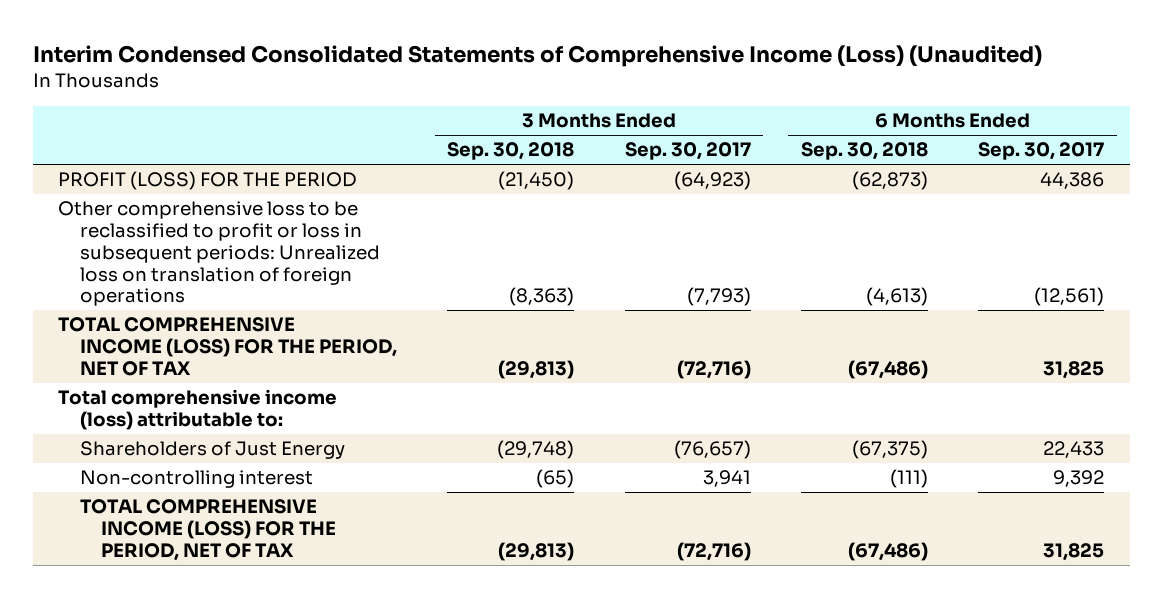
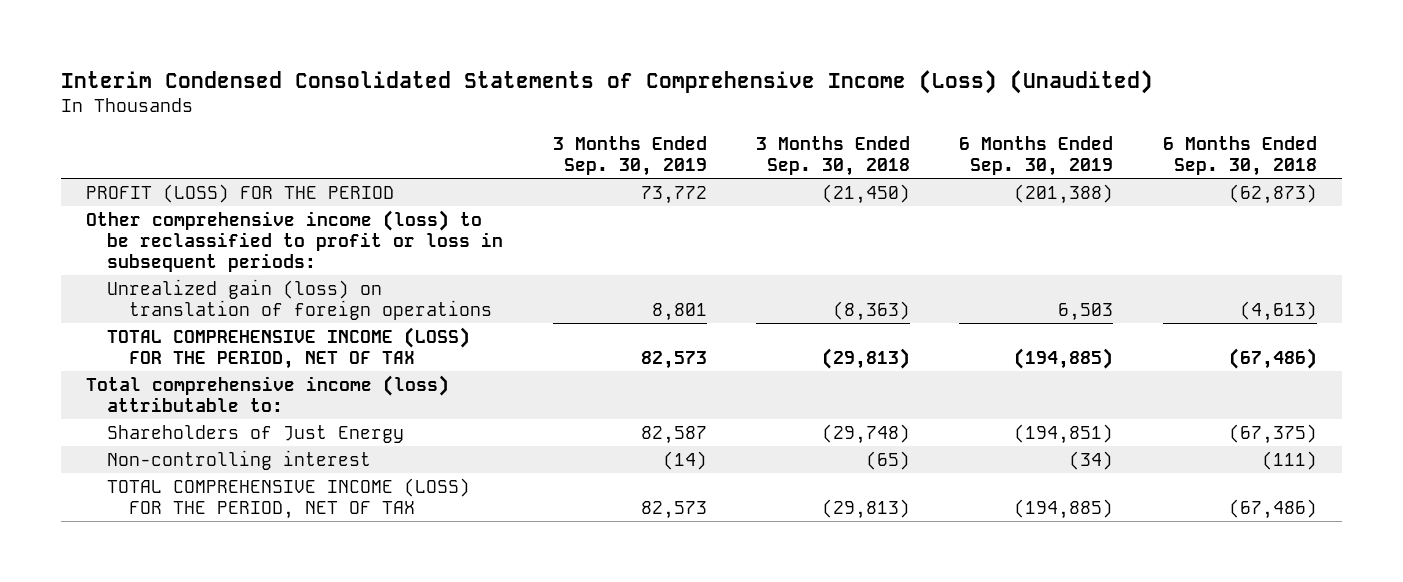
[624,142,751,161] Sep. 30, 2017 -> none
[978,142,1105,161] Sep. 30, 2017 -> none
none -> [552,135,707,176] 3 Months Ended Sep. 30, 2019
none -> [959,135,1114,176] 6 Months Ended Sep. 30, 2019
none -> [85,209,504,272] Other comprehensive income (loss) to be reclassified to profit or loss in subsequent periods:
[58,201,380,307] Other comprehensive loss to be reclassified to profit or loss in subsequent periods: Unrealized loss on translation of foreign operations -> [107,278,492,320] Unrealized gain (loss) on translation of foreign operations

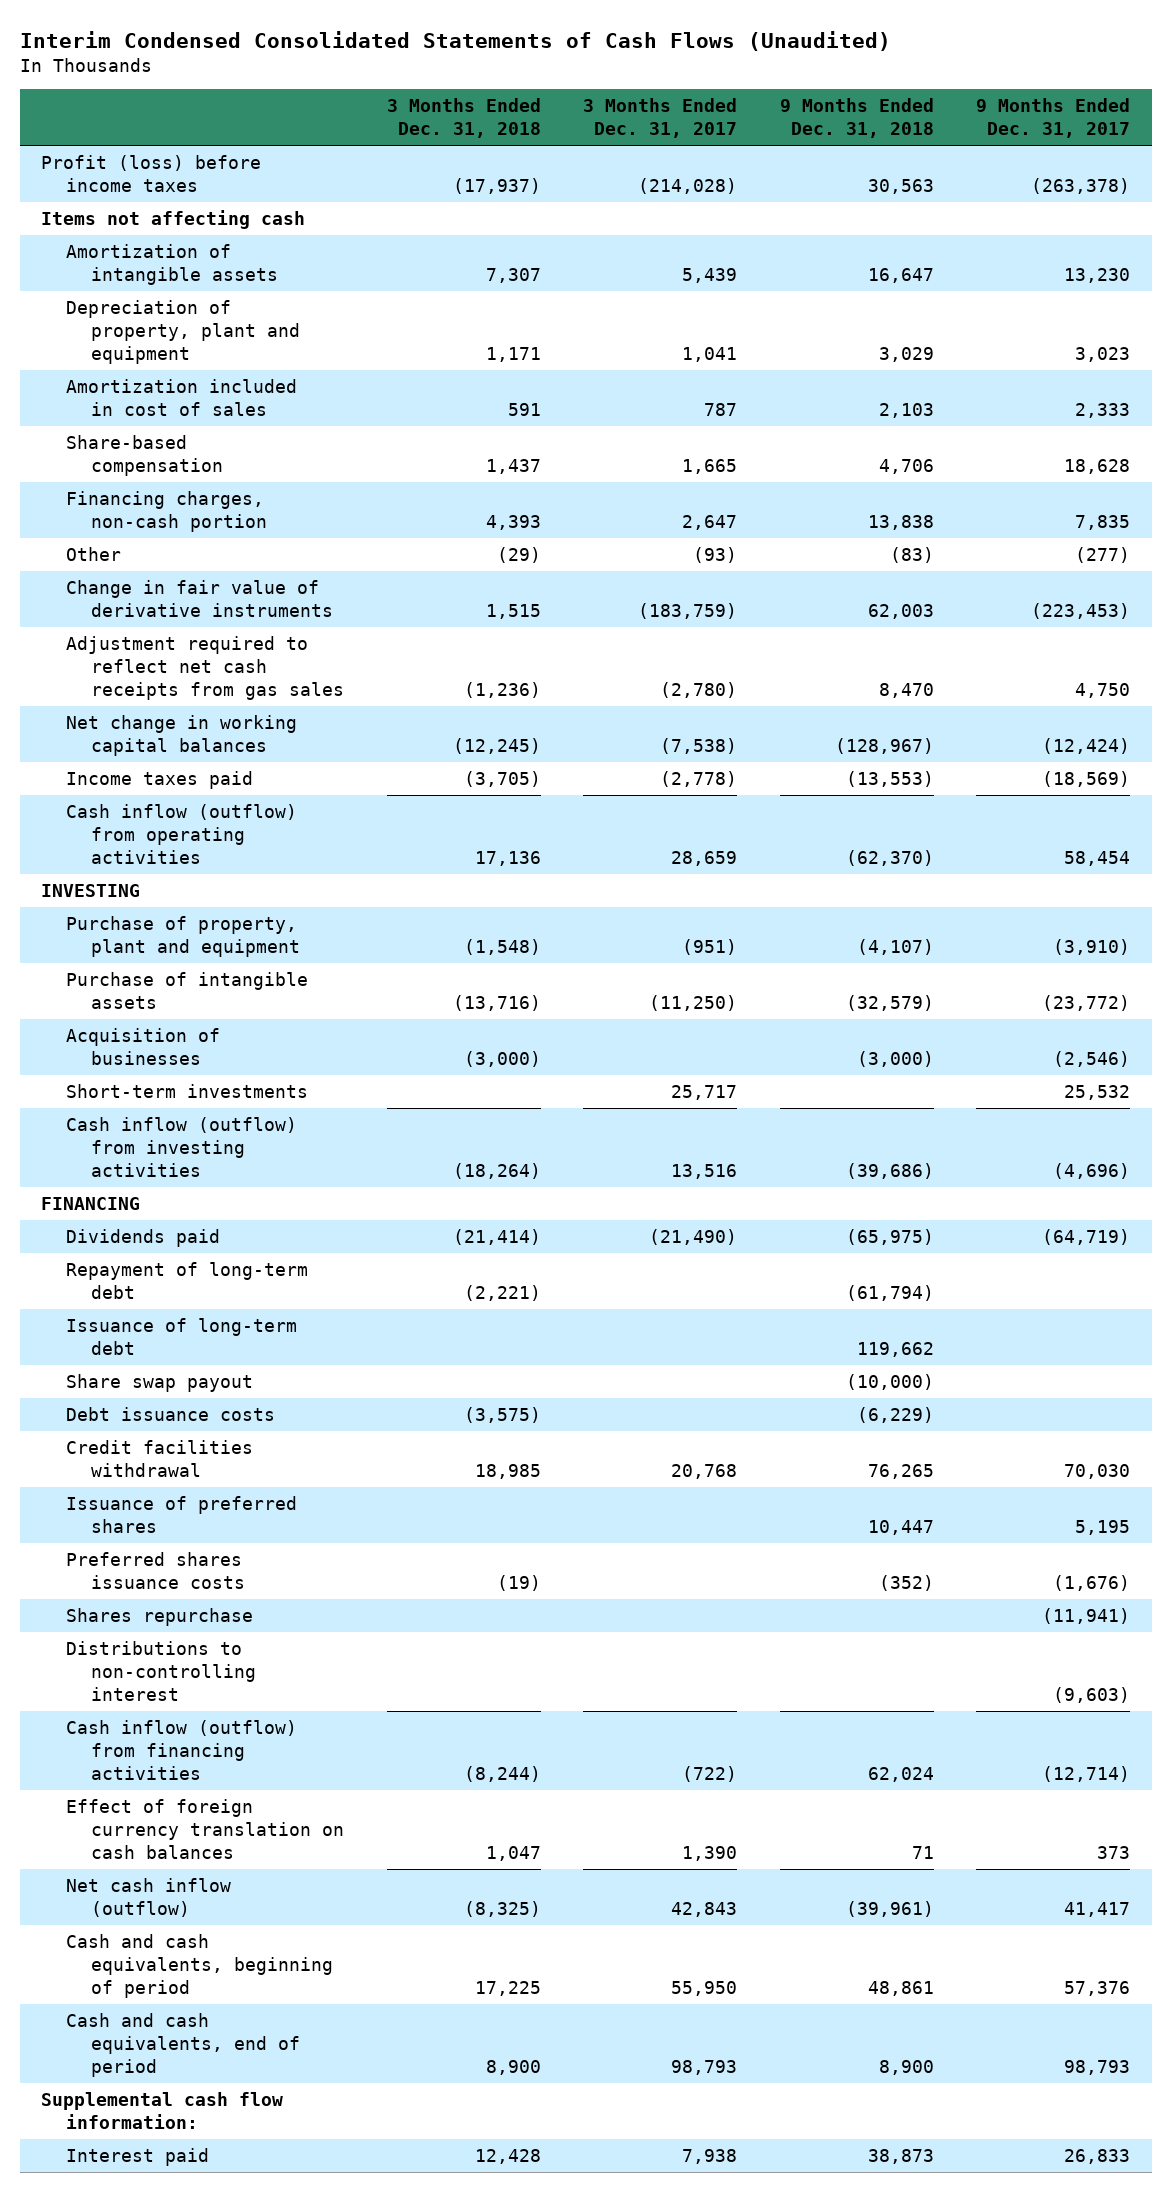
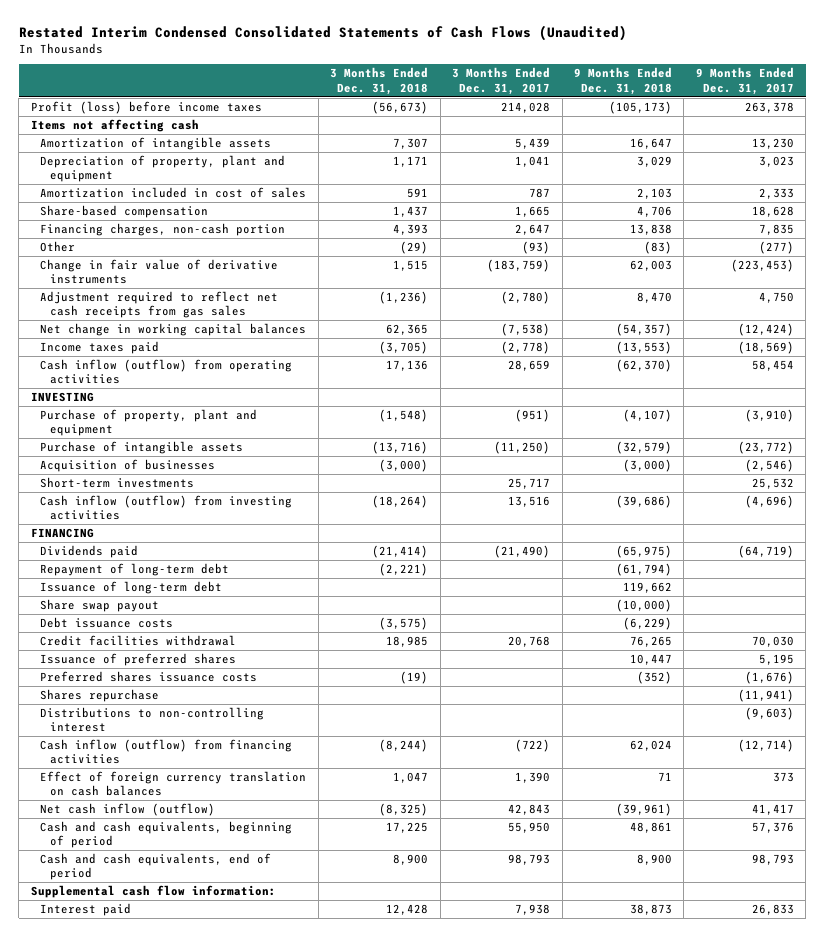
[20,30,892,51] Interim Condensed Consolidated Statements of Cash Flows (Unaudited) -> [18,25,627,42] Restated Interim Condensed Consolidated Statements of Cash Flows (Unaudited)
[452,177,541,194] (17,937) -> [372,101,429,115] (56,673)
[638,177,738,194] (214,028) -> [501,102,551,114] 214,028
[867,178,934,194] 30,563 -> [609,101,673,115] (105,173)
[1031,177,1131,194] (263,378) -> [744,102,794,114] 263,378
[452,737,541,754] (12,245) -> [386,324,429,336] 62,365
[834,737,934,754] (128,967) -> [616,323,673,337] (54,357)

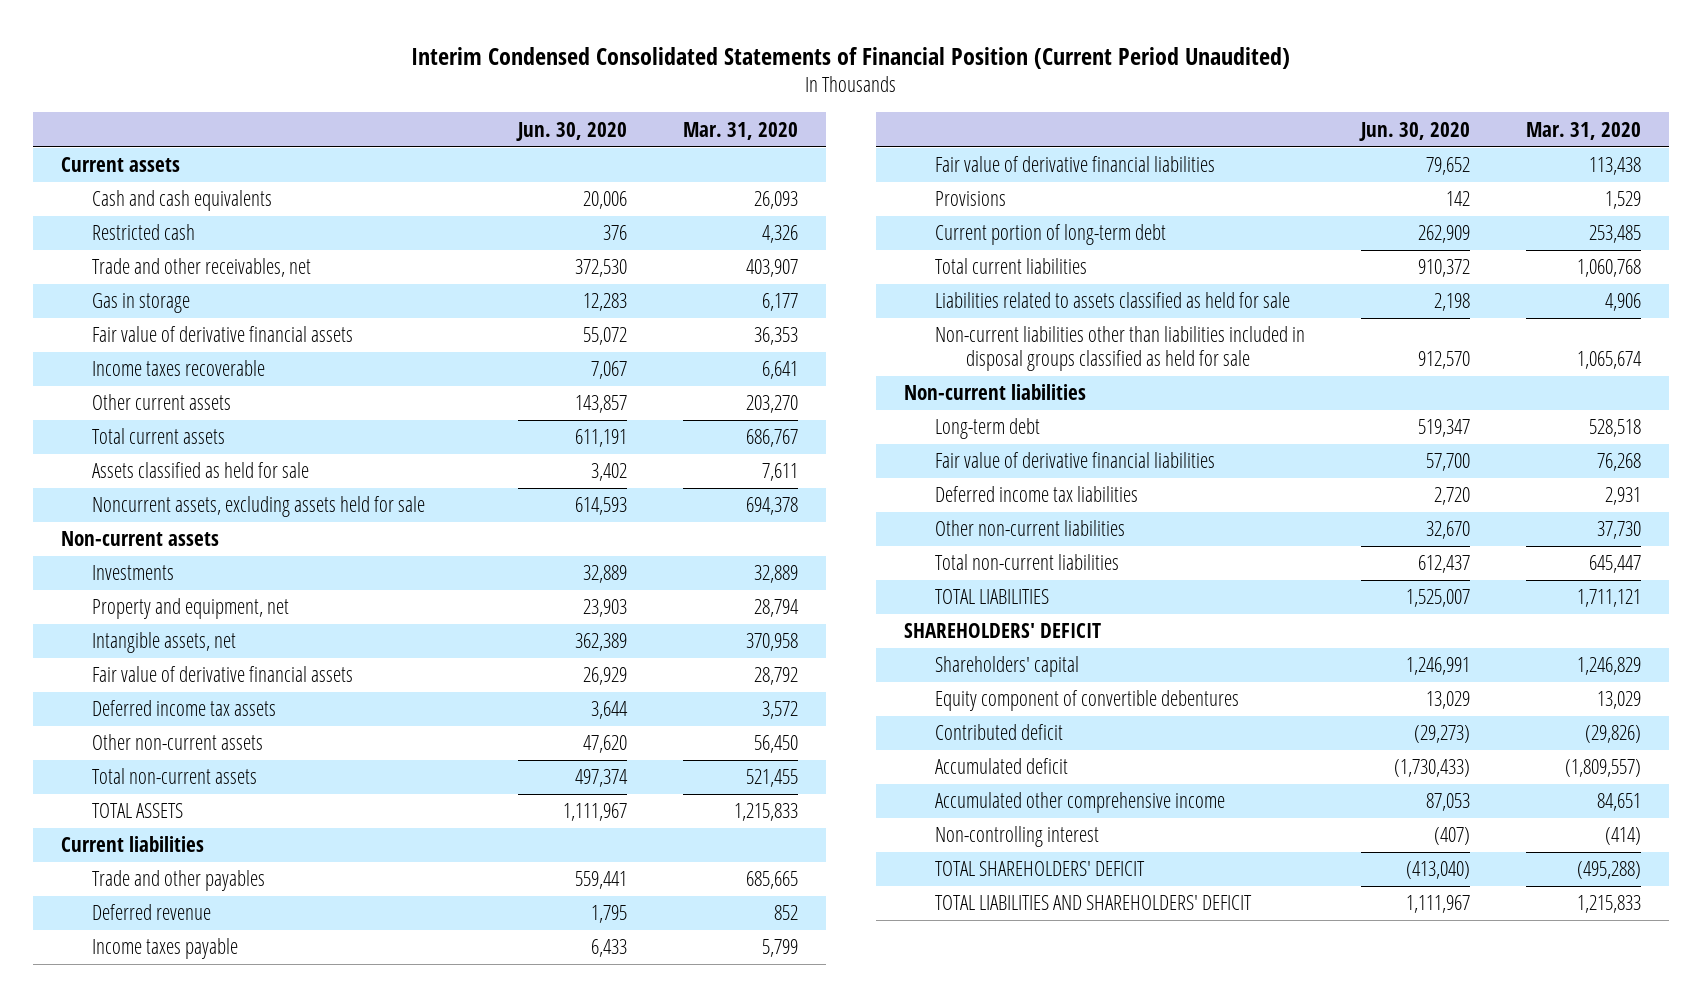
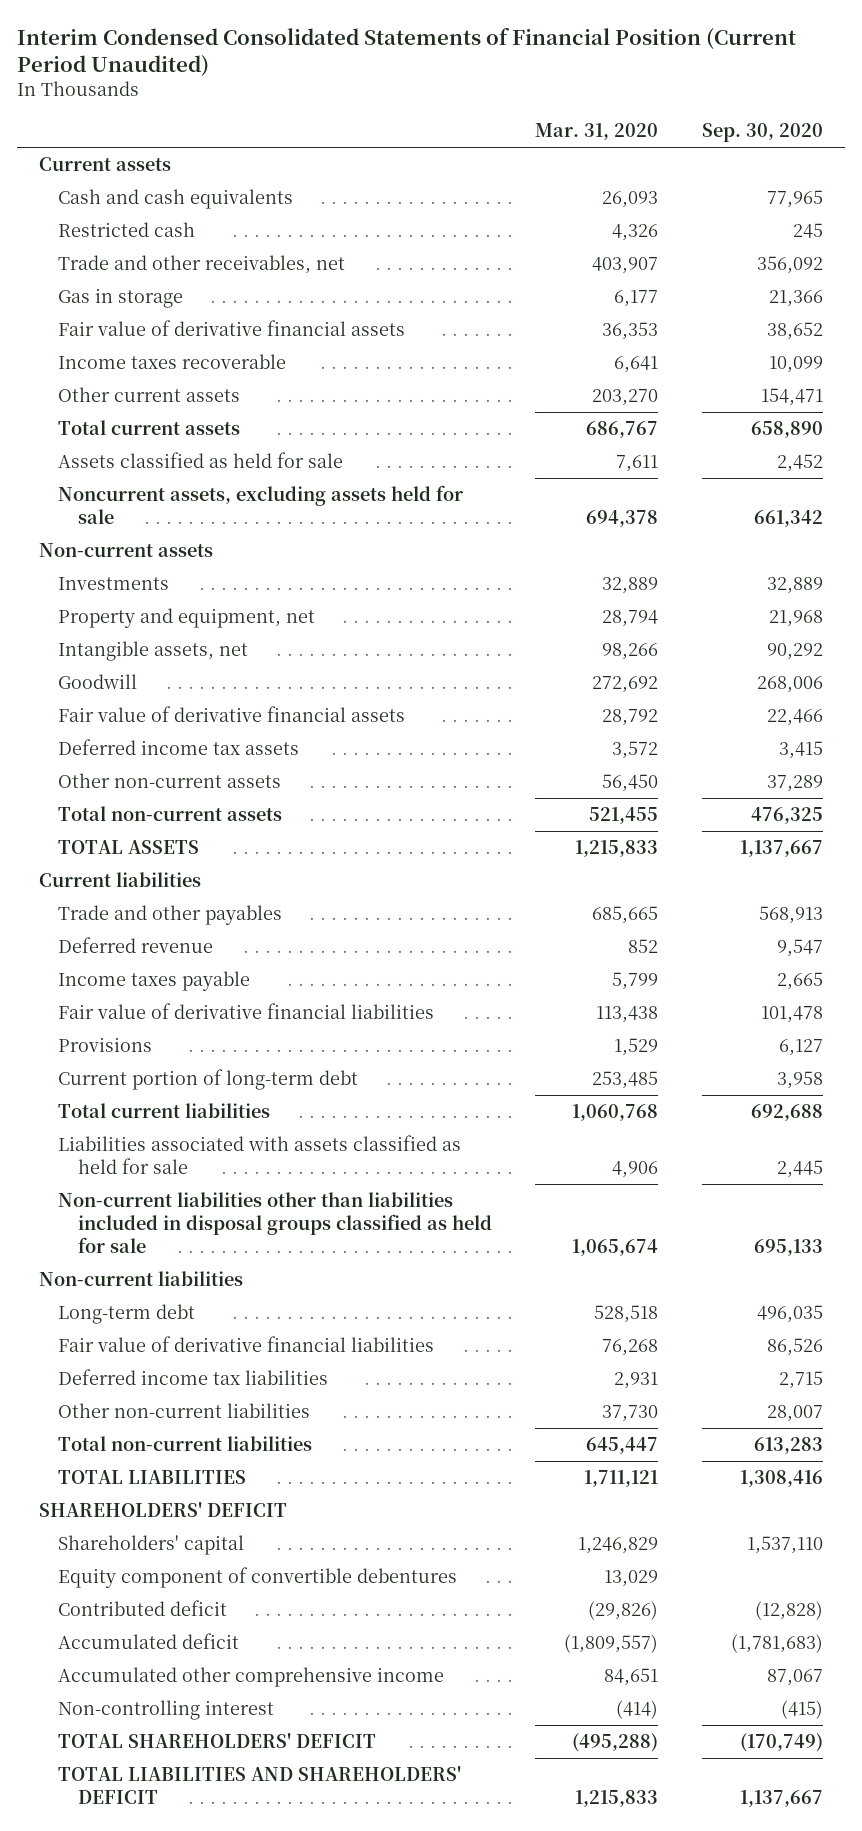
[515,121,627,141] Jun. 30, 2020 -> none
none -> [701,123,823,143] Sep. 30, 2020
[745,633,798,652] 370,958 -> [602,643,659,661] 98,266
none -> [58,674,138,690] Goodwill
[935,292,1291,309] Liabilities related to assets classified as held for sale -> [58,1135,462,1175] Liabilities associated with assets classified as held for sale

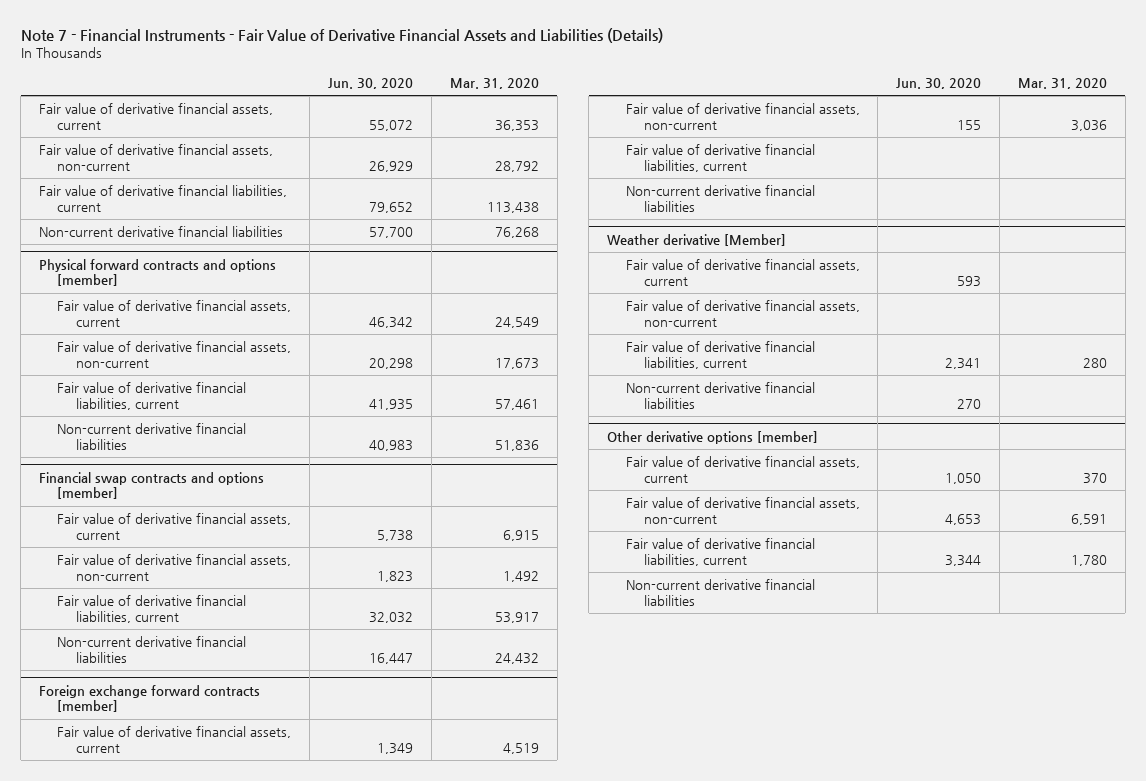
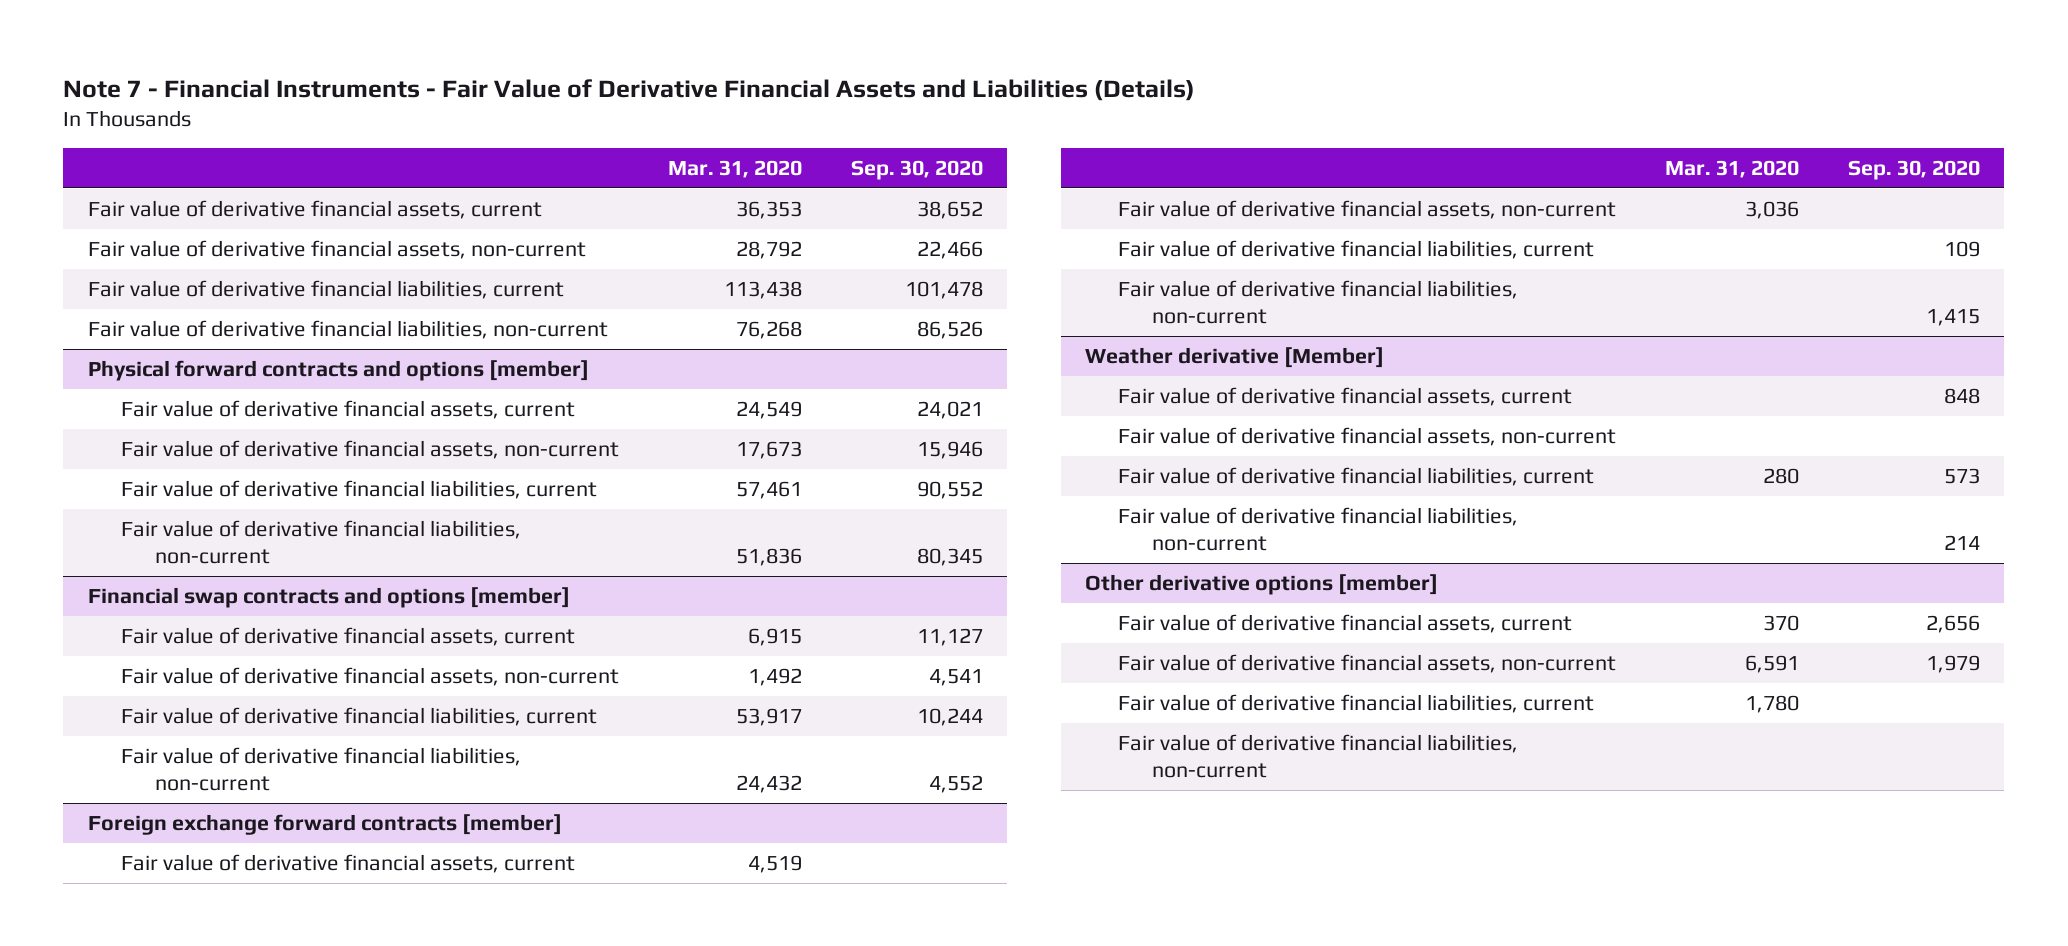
[328,78,414,90] Jun. 30, 2020 -> none
none -> [850,159,983,180] Sep. 30, 2020
[38,226,283,238] Non-current derivative financial liabilities -> [87,320,608,340] Fair value of derivative financial liabilities, non-current
[57,423,247,450] Non-current derivative financial liabilities -> [121,520,522,565] Fair value of derivative financial liabilities, non-current
[57,636,247,663] Non-current derivative financial liabilities -> [121,747,522,792] Fair value of derivative financial liabilities, non-current
[625,185,815,212] Non-current derivative financial liabilities -> [1118,280,1519,325] Fair value of derivative financial liabilities, non-current
[625,382,815,409] Non-current derivative financial liabilities -> [1118,507,1519,552] Fair value of derivative financial liabilities, non-current
[625,579,815,606] Non-current derivative financial liabilities -> [1118,734,1519,779] Fair value of derivative financial liabilities, non-current

